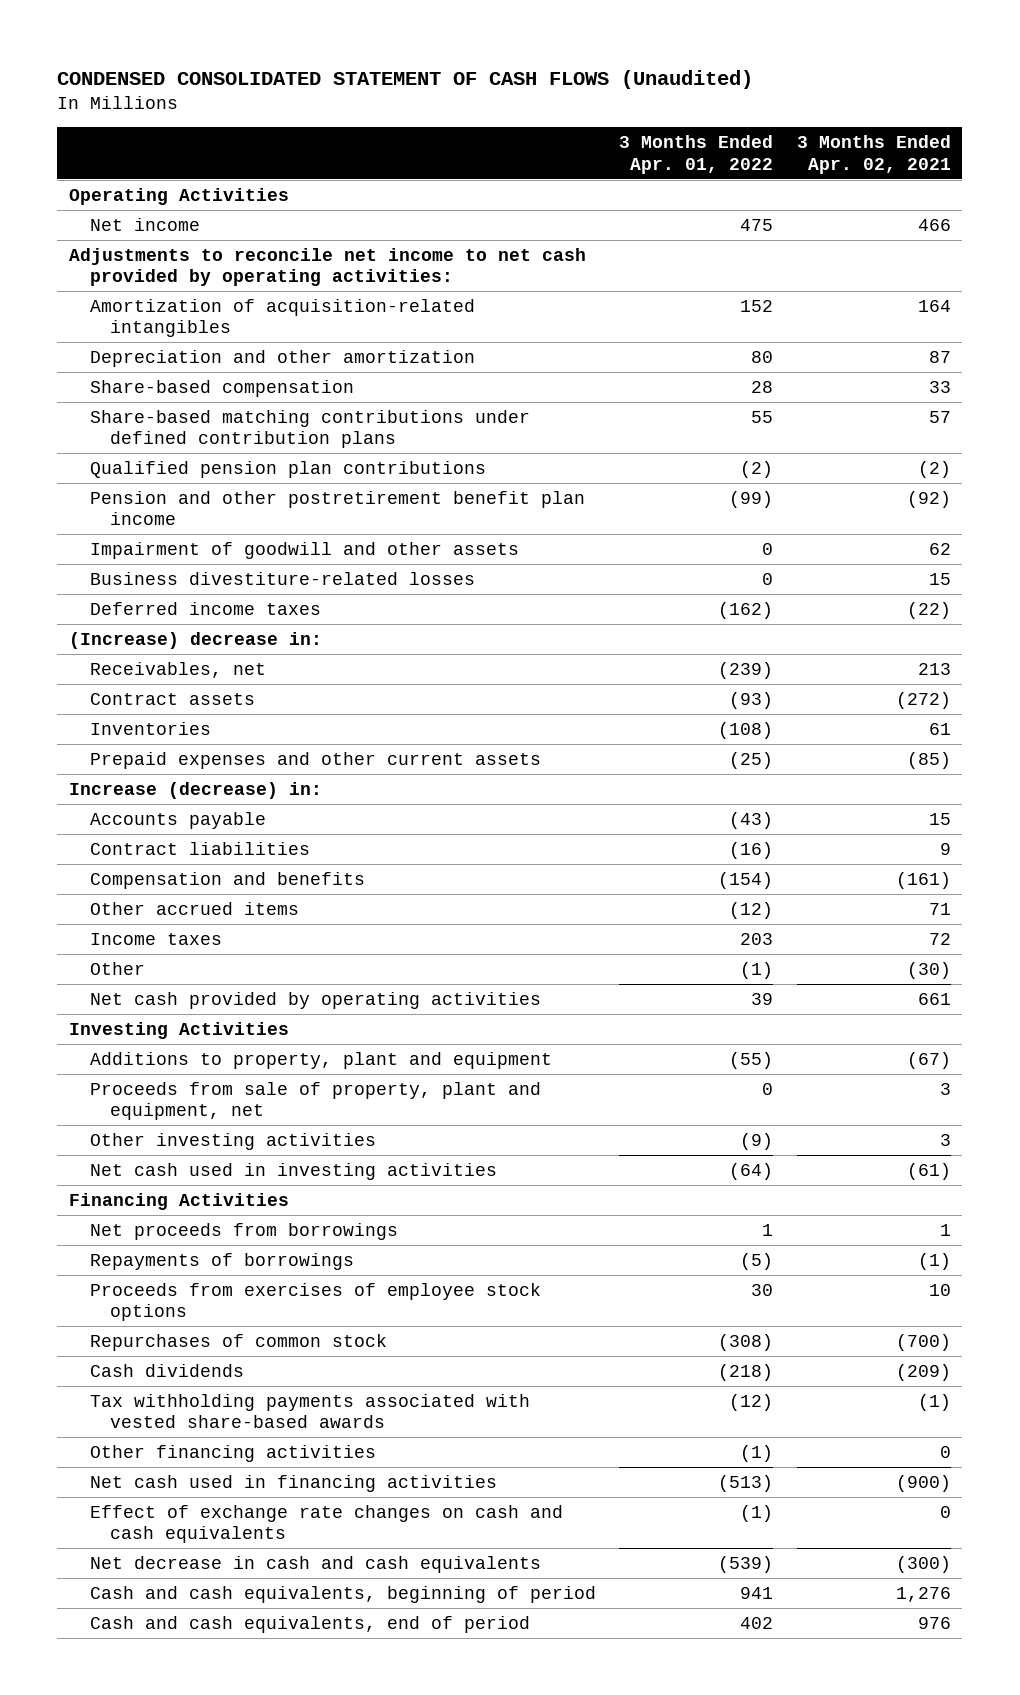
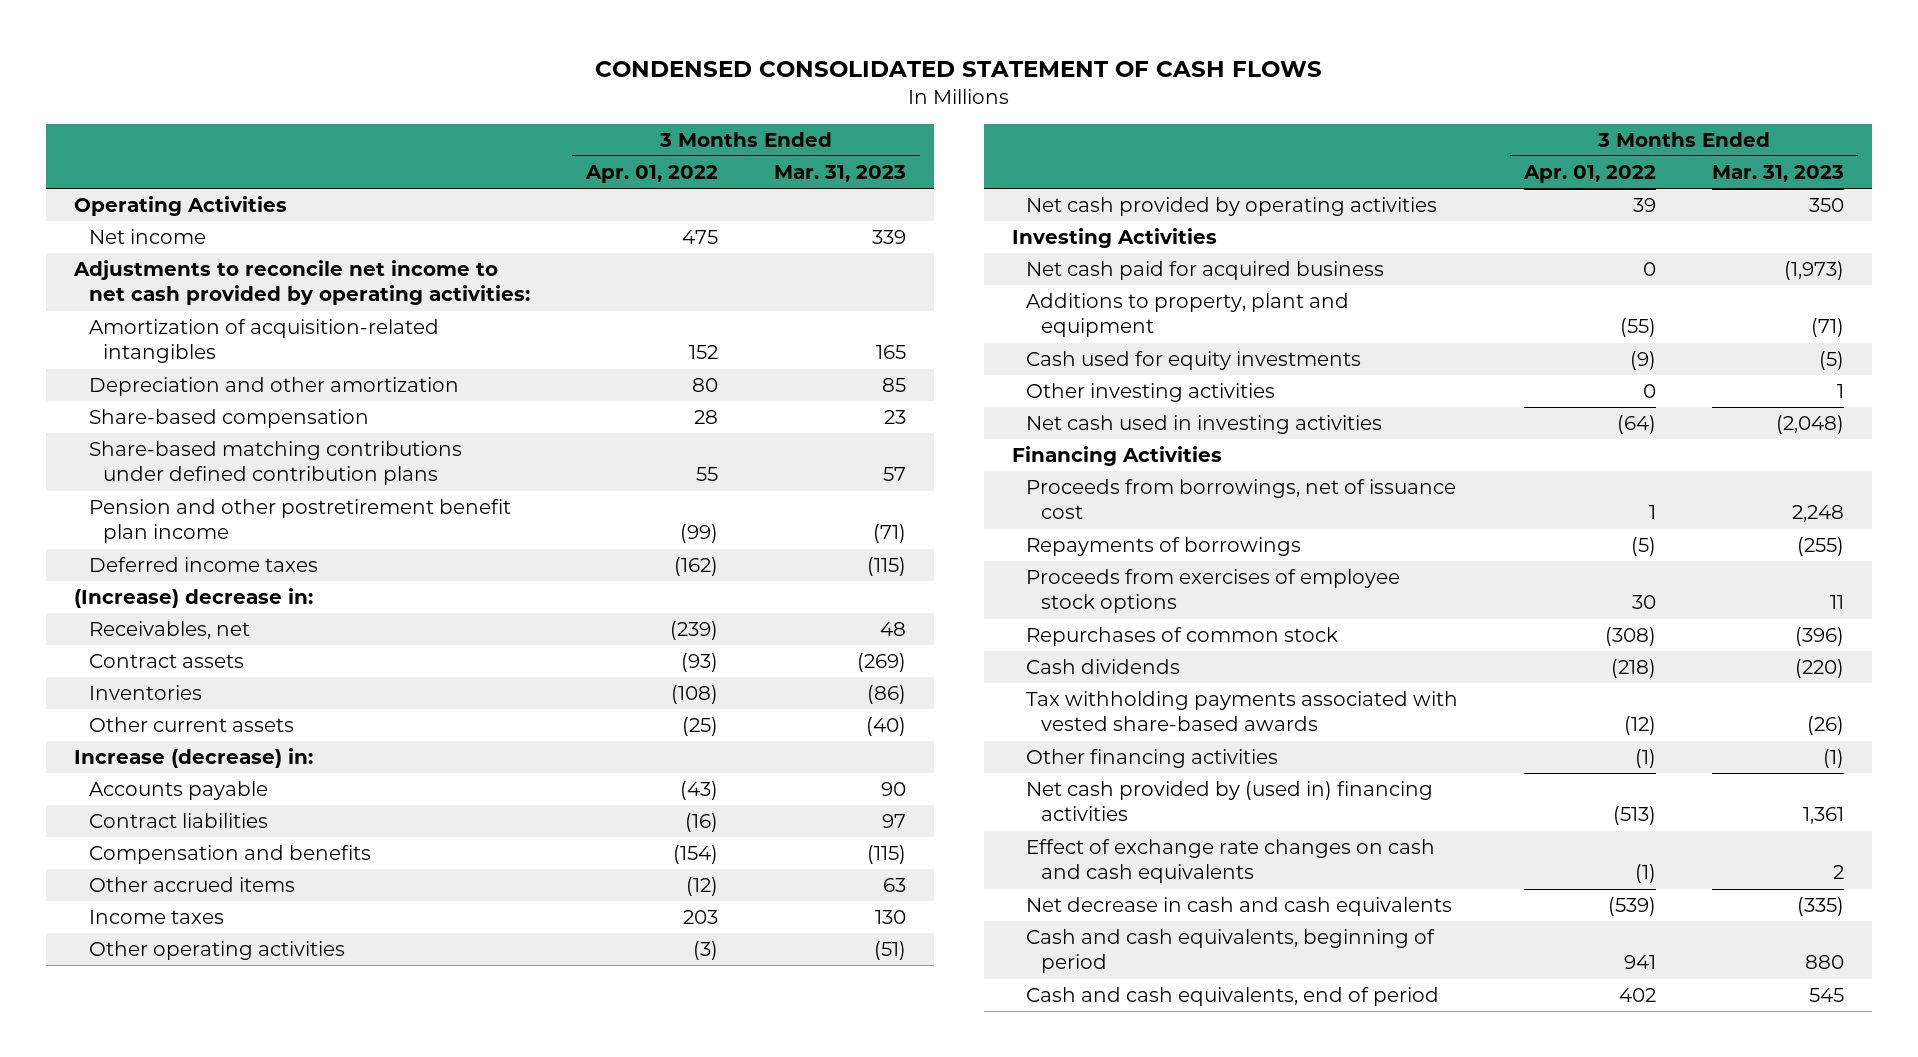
[57,70,754,90] CONDENSED CONSOLIDATED STATEMENT OF CASH FLOWS (Unaudited) -> [595,61,1323,78] CONDENSED CONSOLIDATED STATEMENT OF CASH FLOWS
[796,135,951,174] 3 Months Ended Apr. 02, 2021 -> none
none -> [774,164,907,182] Mar. 31, 2023
[89,460,486,478] Qualified pension plan contributions -> none
[89,541,519,559] Impairment of goodwill and other assets -> none
[89,571,475,585] Business divestiture-related losses -> none
[89,751,541,769] Prepaid expenses and other current assets -> [88,717,294,733] Other current assets
[89,961,145,975] Other -> [88,941,345,961] Other operating activities
[740,961,774,979] (1) -> [692,941,718,961] (3)
none -> [1026,261,1385,281] Net cash paid for acquired business
[89,1081,541,1121] Proceeds from sale of property, plant and equipment, net -> none
none -> [1026,351,1362,371] Cash used for equity investments
[740,1132,774,1150] (9) -> [1642,384,1656,399] 0
[89,1222,398,1240] Net proceeds from borrowings -> [1026,479,1457,520] Proceeds from borrowings, net of issuance cost
[89,1474,497,1492] Net cash used in financing activities -> [1026,781,1434,822] Net cash provided by (used in) financing activities

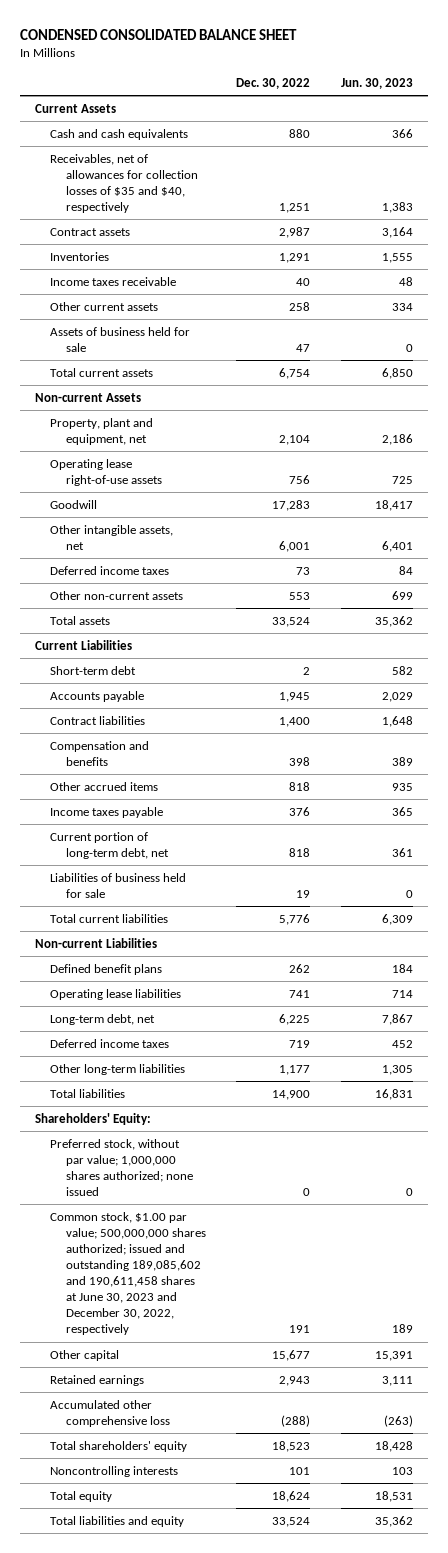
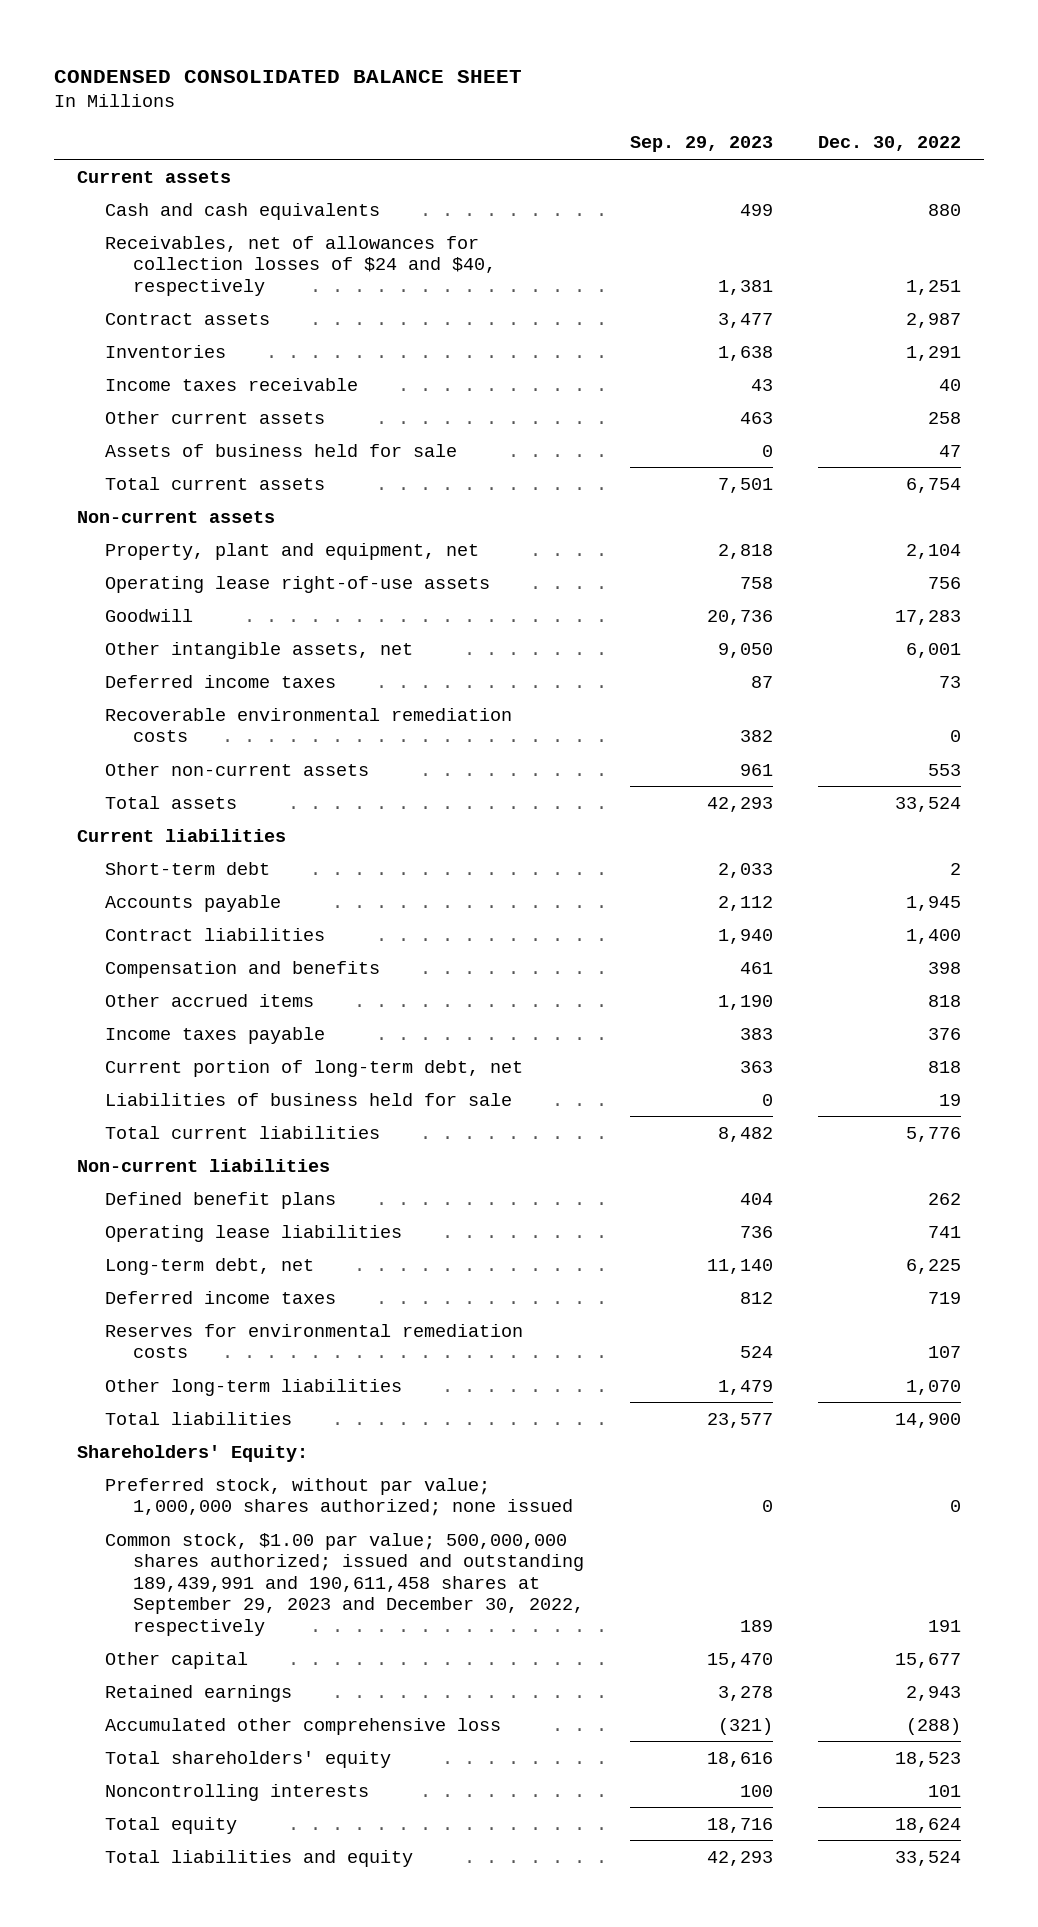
[340,77,413,89] Jun. 30, 2023 -> none
none -> [629,136,773,153] Sep. 29, 2023
[35,103,117,113] Current Assets -> [76,170,231,183] Current assets
[50,153,198,214] Receivables, net of allowances for collection losses of $35 and $40, respectively -> [105,235,497,296] Receivables, net of allowances for collection losses of $24 and $40, respectively
[35,392,142,402] Non-current Assets -> [76,510,275,523] Non-current assets
none -> [105,707,513,743] Recoverable environmental remediation costs
[35,639,133,650] Current Liabilities -> [76,828,286,842] Current liabilities
[35,937,158,948] Non-current Liabilities -> [76,1158,330,1172] Non-current liabilities
none -> [105,1323,524,1359] Reserves for environmental remediation costs
[279,1064,311,1075] 1,177 -> [906,1379,962,1395] 1,070
[50,1211,206,1336] Common stock, $1.00 par value; 500,000,000 shares authorized; issued and outstanding 189,085,602 and 190,611,458 shares at June 30, 2023 and December 30, 2022, respectively -> [105,1532,585,1636] Common stock, $1.00 par value; 500,000,000 shares authorized; issued and outstanding 189,439,991 and 190,611,458 shares at September 29, 2023 and December 30, 2022, respectively

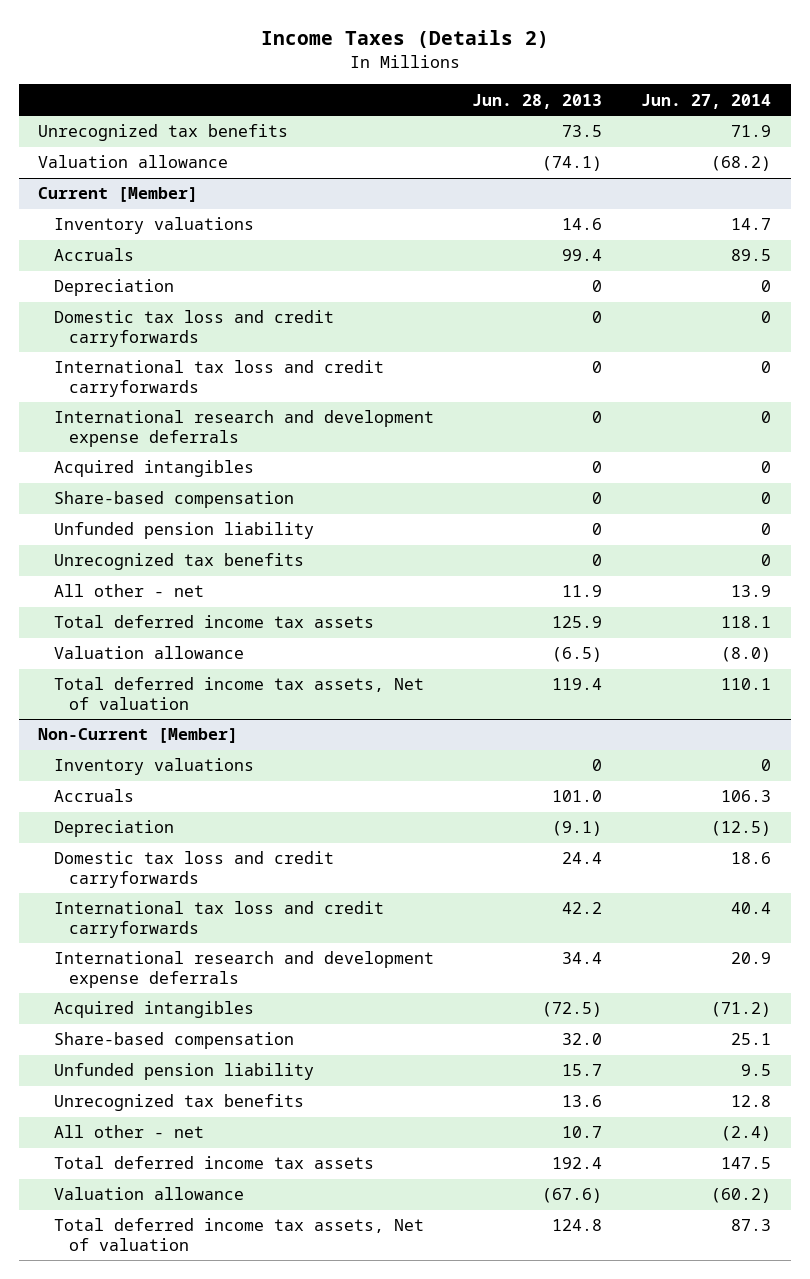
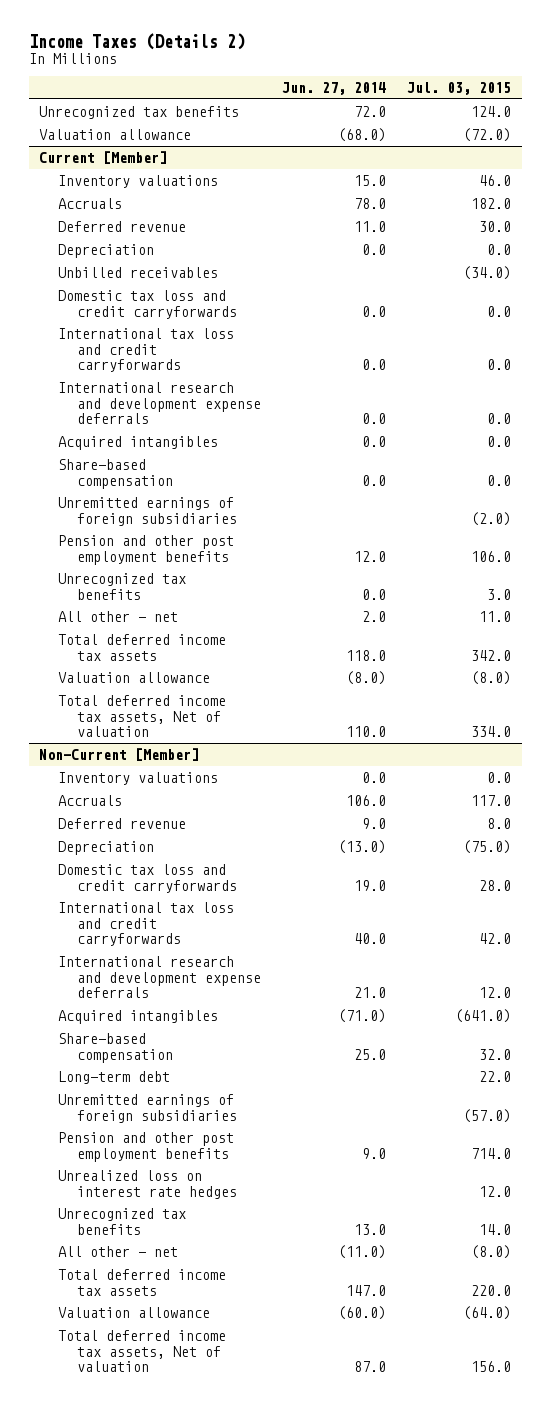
[472,93,603,109] Jun. 28, 2013 -> none
none -> [407,81,512,95] Jul. 03, 2015
[731,125,772,138] 71.9 -> [354,105,387,117] 72.0
[711,156,772,172] (68.2) -> [338,127,387,142] (68.0)
[53,522,314,540] Unfunded pension liability -> none
[731,218,772,231] 14.7 -> [354,174,387,186] 15.0
[731,249,772,262] 89.5 -> [354,197,387,209] 78.0
none -> [58,220,187,232] Deferred revenue
[761,280,772,293] 0 -> [362,243,387,255] 0.0
none -> [58,266,219,278] Unbilled receivables
[761,311,772,324] 0 -> [362,305,387,317] 0.0
[761,361,772,374] 0 -> [362,359,387,371] 0.0
[761,411,772,424] 0 -> [362,413,387,425] 0.0
[761,461,772,474] 0 -> [362,435,387,447] 0.0
[761,492,772,505] 0 -> [362,474,387,486] 0.0
none -> [58,496,238,526] Unremitted earnings of foreign subsidiaries
none -> [58,534,235,565] Pension and other post employment benefits
[761,554,772,567] 0 -> [362,588,387,600] 0.0
[731,585,772,598] 13.9 -> [362,610,387,622] 2.0
[721,616,772,629] 118.1 -> [346,649,387,661] 118.0
[721,678,772,691] 110.1 -> [346,726,387,738] 110.0
[53,1063,314,1081] Unfunded pension liability -> none
[761,759,772,772] 0 -> [362,771,387,783] 0.0
[721,790,772,803] 106.3 -> [346,794,387,806] 106.0
none -> [58,817,187,829] Deferred revenue
[711,821,772,837] (12.5) -> [338,839,387,854] (13.0)
[731,852,772,865] 18.6 -> [354,879,387,891] 19.0
[731,902,772,915] 40.4 -> [354,933,387,945] 40.0
[731,952,772,965] 20.9 -> [354,987,387,999] 21.0
[711,1002,772,1018] (71.2) -> [338,1008,387,1023] (71.0)
[731,1033,772,1046] 25.1 -> [354,1048,387,1060] 25.0
none -> [58,1070,171,1084] Long-term debt
none -> [58,1093,238,1123] Unremitted earnings of foreign subsidiaries
none -> [58,1131,235,1162] Pension and other post employment benefits
none -> [58,1169,238,1199] Unrealized loss on interest rate hedges
[731,1095,772,1108] 12.8 -> [354,1223,387,1235] 13.0
[721,1126,772,1142] (2.4) -> [338,1244,387,1259] (11.0)
[721,1157,772,1170] 147.5 -> [346,1284,387,1296] 147.0
[711,1188,772,1204] (60.2) -> [338,1305,387,1320] (60.0)
[731,1219,772,1232] 87.3 -> [354,1361,387,1373] 87.0

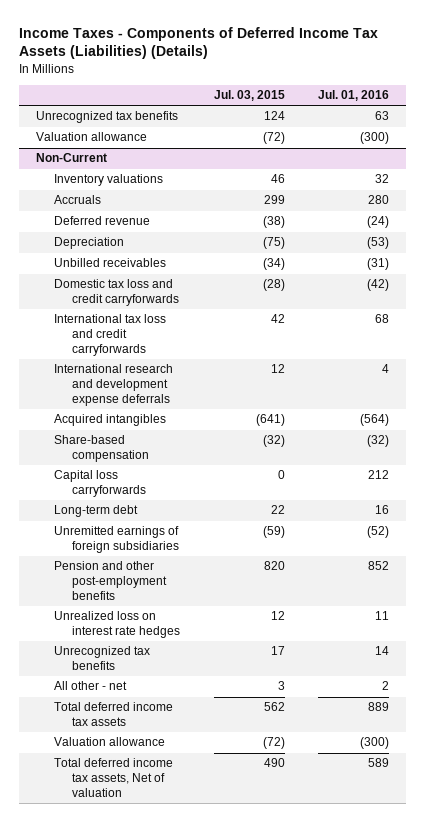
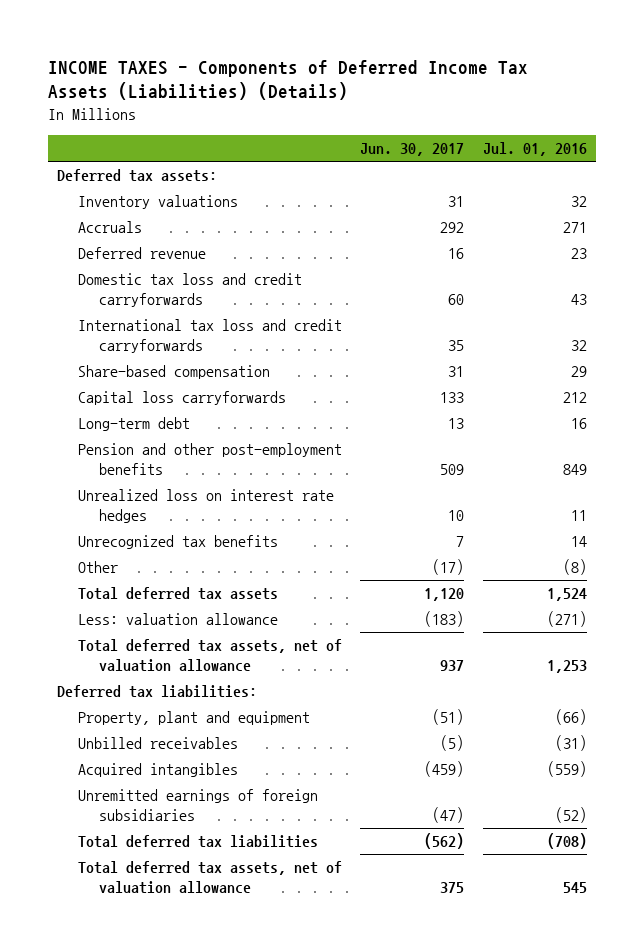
[18,26,378,60] Income Taxes - Components of Deferred Income Tax Assets (Liabilities) (Details) -> [47,59,528,101] INCOME TAXES - Components of Deferred Income Tax Assets (Liabilities) (Details)
[213,89,285,101] Jul. 03, 2015 -> none
none -> [360,143,465,157] Jun. 30, 2017
[35,111,178,124] Unrecognized tax benefits -> none
[35,132,147,142] Valuation allowance -> none
[35,153,107,163] Non-Current -> none
none -> [57,169,218,183] Deferred tax assets:
[53,237,124,250] Depreciation -> none
[53,258,166,268] Unbilled receivables -> none
[53,364,173,407] International research and development expense deferrals -> none
[53,414,166,427] Acquired intangibles -> none
[368,195,390,205] 280 -> [562,222,587,234] 271
[367,216,390,229] (24) -> [570,248,587,260] 23
[367,279,390,292] (42) -> [570,293,587,305] 43
[375,314,390,324] 68 -> [570,339,587,351] 32
[367,435,390,448] (32) -> [570,366,587,378] 29
[53,526,179,554] Unremitted earnings of foreign subsidiaries -> none
[368,561,390,571] 852 -> [562,463,587,475] 849
[53,681,127,691] All other - net -> none
none -> [78,561,119,574] Other
[53,702,173,727] Total deferred income tax assets -> [78,587,279,601] Total deferred tax assets
[368,702,390,712] 889 -> [546,588,587,602] 1,524
[53,737,165,747] Valuation allowance -> [78,613,279,626] Less: valuation allowance
[360,737,390,750] (300) -> [546,611,587,628] (271)
none -> [78,639,343,672] Total deferred tax assets, net of valuation allowance
none -> [57,685,258,699] Deferred tax liabilities:
none -> [78,711,311,726] Property, plant and equipment
none -> [78,737,239,750] Unbilled receivables
none -> [78,763,239,778] Acquired intangibles
none -> [78,789,319,821] Unremitted earnings of foreign subsidiaries
none -> [78,835,319,849] Total deferred tax liabilities
[53,758,173,798] Total deferred income tax assets, Net of valuation -> [78,861,343,894] Total deferred tax assets, net of valuation allowance
[368,758,390,768] 589 -> [562,881,587,893] 545

